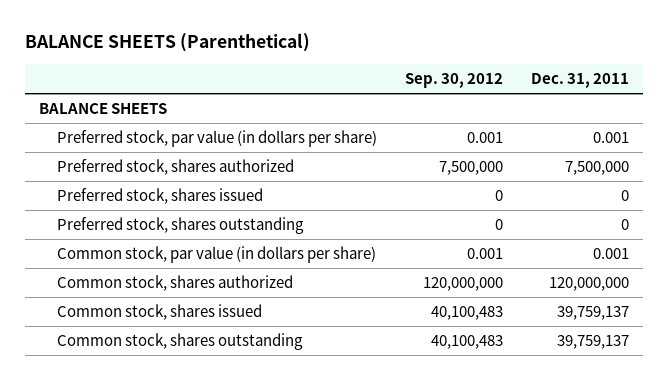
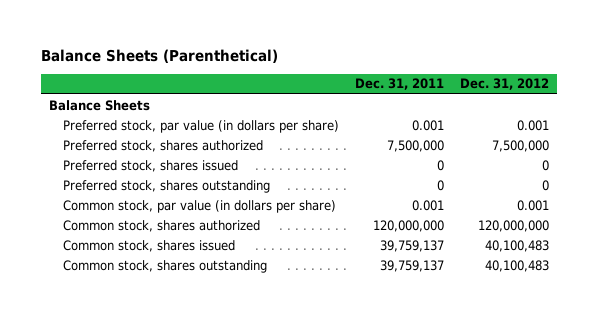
[24,33,310,53] BALANCE SHEETS (Parenthetical) -> [40,48,278,63] Balance Sheets (Parenthetical)
[405,72,504,88] Sep. 30, 2012 -> none
none -> [460,78,550,91] Dec. 31, 2012
[38,103,167,115] BALANCE SHEETS -> [48,99,150,111] Balance Sheets

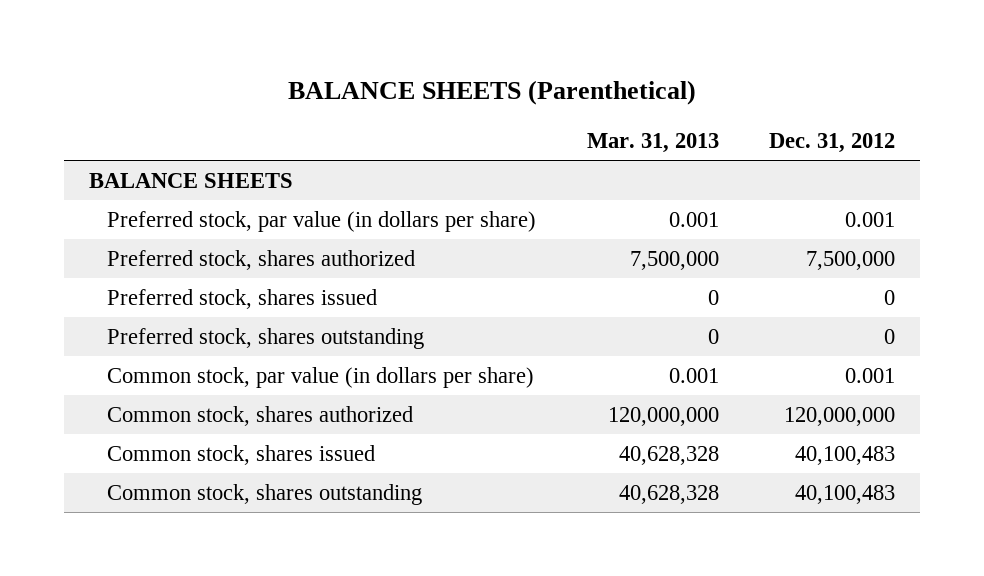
[40,48,278,63] Balance Sheets (Parenthetical) -> [287,79,696,105] BALANCE SHEETS (Parenthetical)
[354,78,444,91] Dec. 31, 2011 -> none
none -> [586,132,719,153] Mar. 31, 2013
[48,99,150,111] Balance Sheets -> [88,172,293,188] BALANCE SHEETS

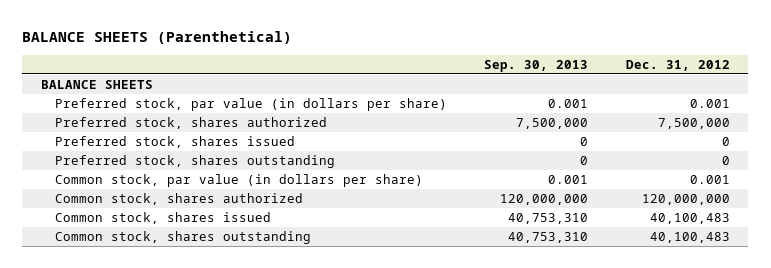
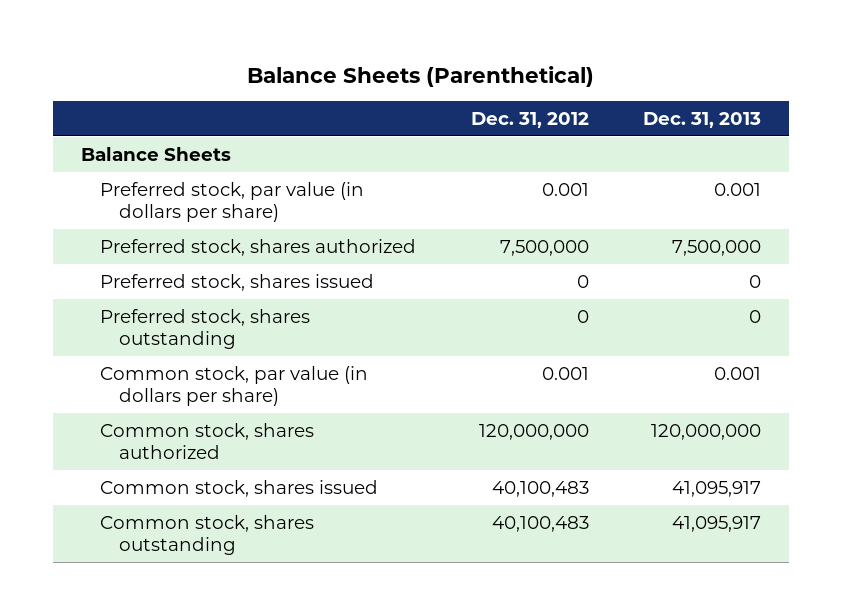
[22,30,293,44] BALANCE SHEETS (Parenthetical) -> [247,65,595,87] Balance Sheets (Parenthetical)
[484,59,589,72] Sep. 30, 2013 -> none
none -> [643,112,762,129] Dec. 31, 2013
[41,80,154,90] BALANCE SHEETS -> [80,146,231,161] Balance Sheets

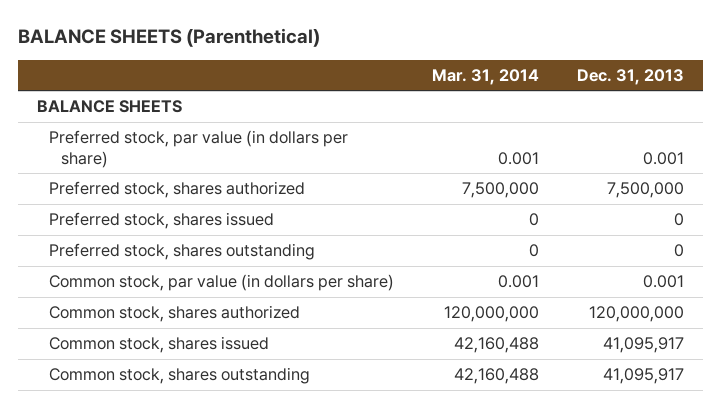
[247,65,595,87] Balance Sheets (Parenthetical) -> [17,28,320,48] BALANCE SHEETS (Parenthetical)
[470,112,589,129] Dec. 31, 2012 -> none
none -> [432,69,540,86] Mar. 31, 2014
[80,146,231,161] Balance Sheets -> [36,100,182,114] BALANCE SHEETS

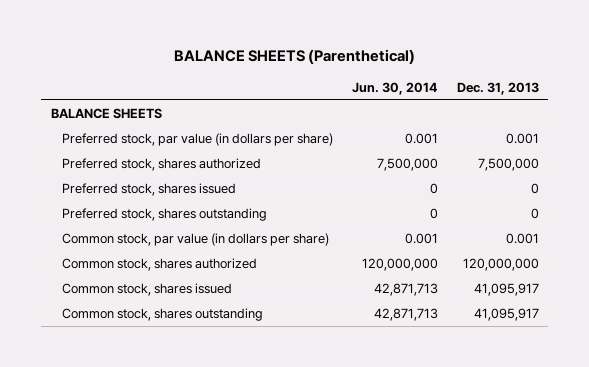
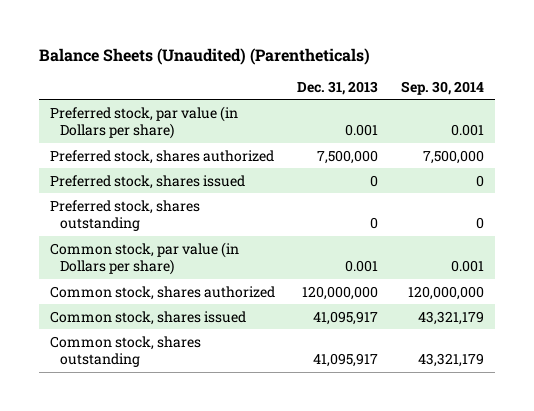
[173,49,415,65] BALANCE SHEETS (Parenthetical) -> [39,47,371,65] Balance Sheets (Unaudited) (Parentheticals)
[351,81,438,95] Jun. 30, 2014 -> none
none -> [400,80,484,95] Sep. 30, 2014
[50,108,162,120] BALANCE SHEETS -> none
[62,133,334,147] Preferred stock, par value (in dollars per share) -> [50,105,239,139] Preferred stock, par value (in Dollars per share)
[62,233,330,247] Common stock, par value (in dollars per share) -> [50,241,240,275] Common stock, par value (in Dollars per share)

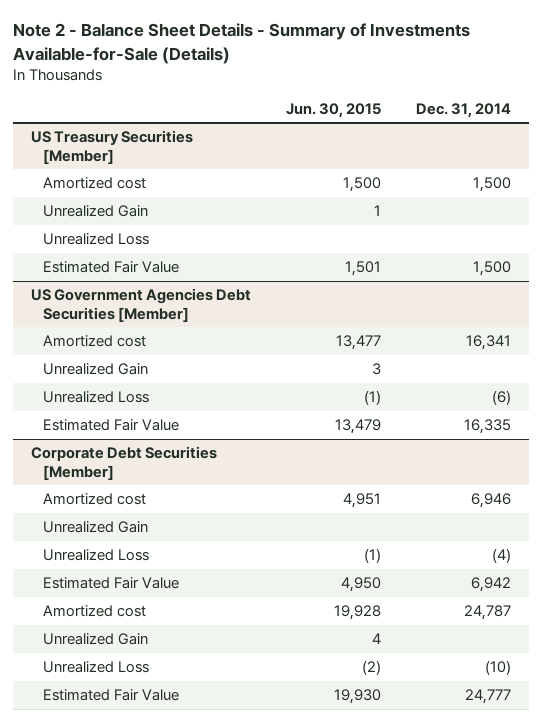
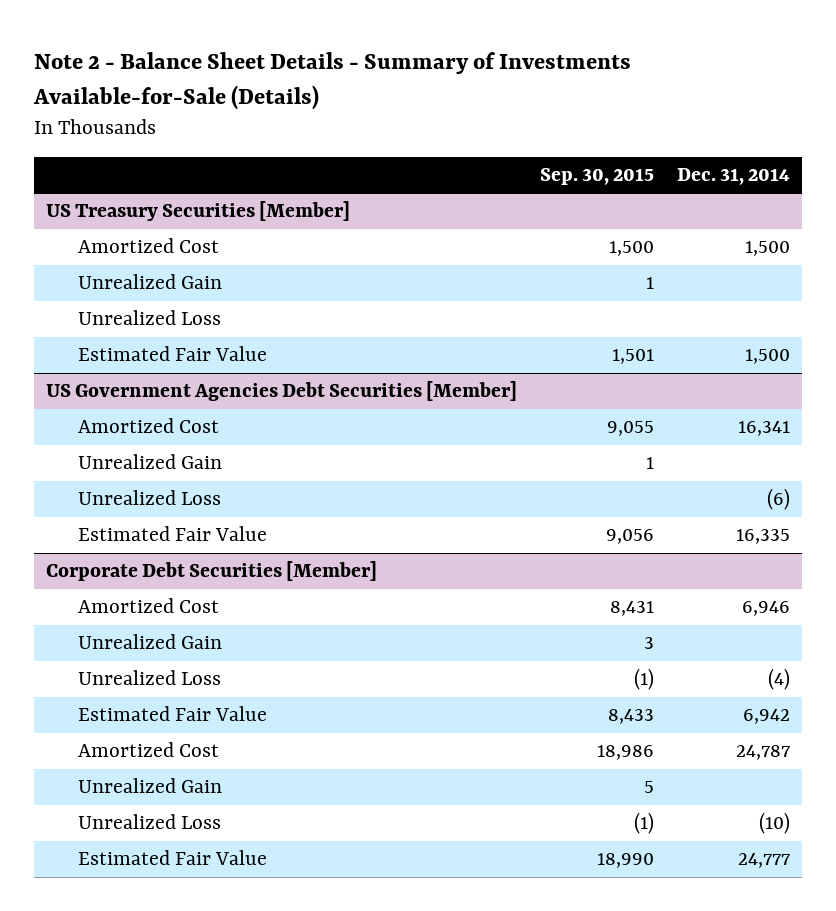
[286,102,382,118] Jun. 30, 2015 -> none
none -> [540,167,655,185] Sep. 30, 2015
[43,177,147,190] Amortized cost -> [78,238,220,254] Amortized Cost
[43,335,147,348] Amortized cost -> [78,418,220,434] Amortized Cost
[43,493,147,506] Amortized cost -> [78,598,220,614] Amortized Cost
[43,605,147,618] Amortized cost -> [78,742,220,758] Amortized Cost

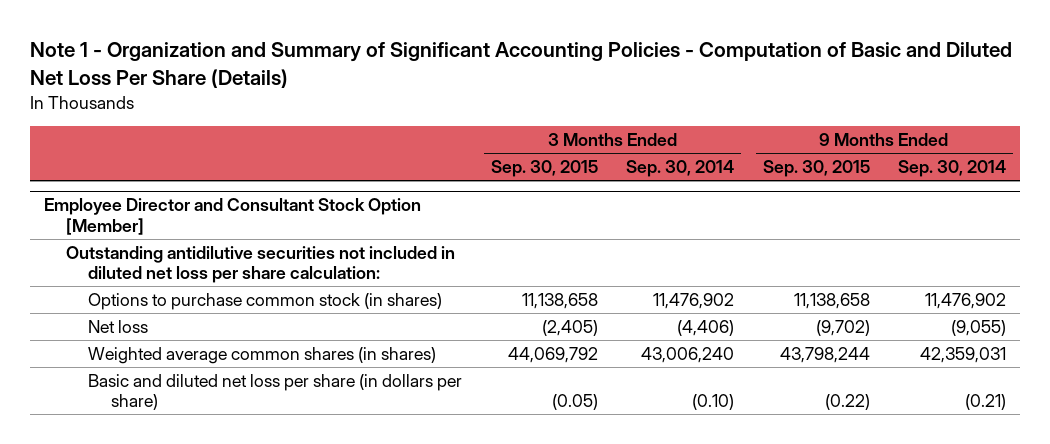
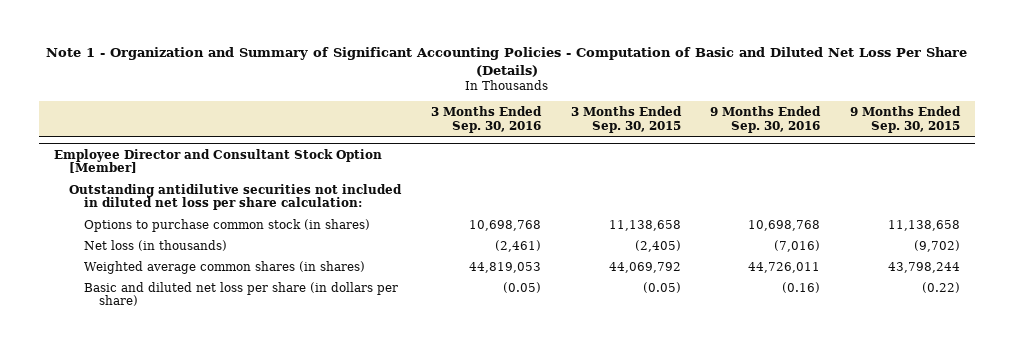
[626,160,735,178] Sep. 30, 2014 -> none
[897,160,1006,178] Sep. 30, 2014 -> none
none -> [430,105,542,133] 3 Months Ended Sep. 30, 2016
none -> [710,105,822,133] 9 Months Ended Sep. 30, 2016
[88,319,149,333] Net loss -> [84,239,228,251] Net loss (in thousands)

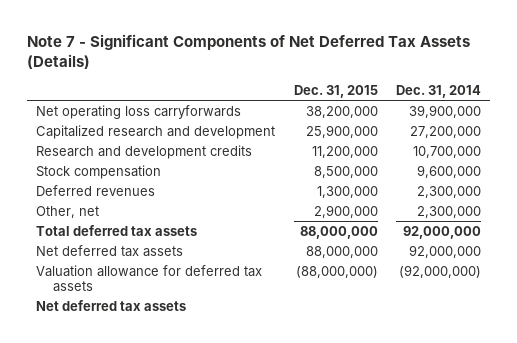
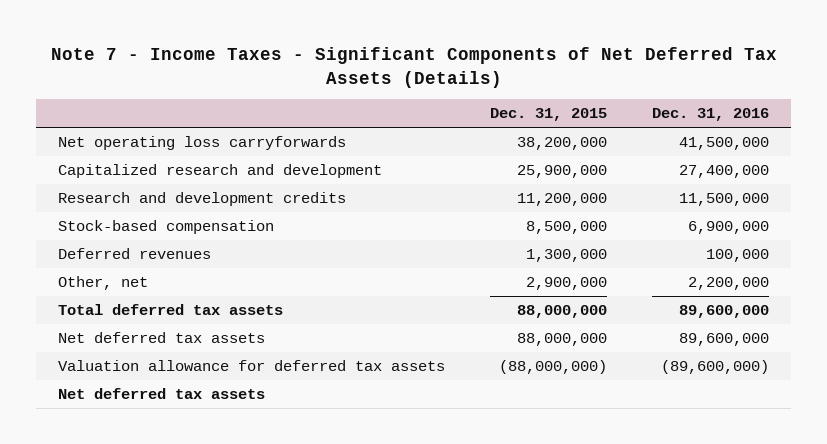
[26,33,470,70] Note 7 - Significant Components of Net Deferred Tax Assets (Details) -> [50,46,777,88] Note 7 - Income Taxes - Significant Components of Net Deferred Tax Assets (Details)
[396,84,482,98] Dec. 31, 2014 -> none
none -> [651,108,769,122] Dec. 31, 2016
[35,164,161,179] Stock compensation -> [58,220,275,235] Stock-based compensation

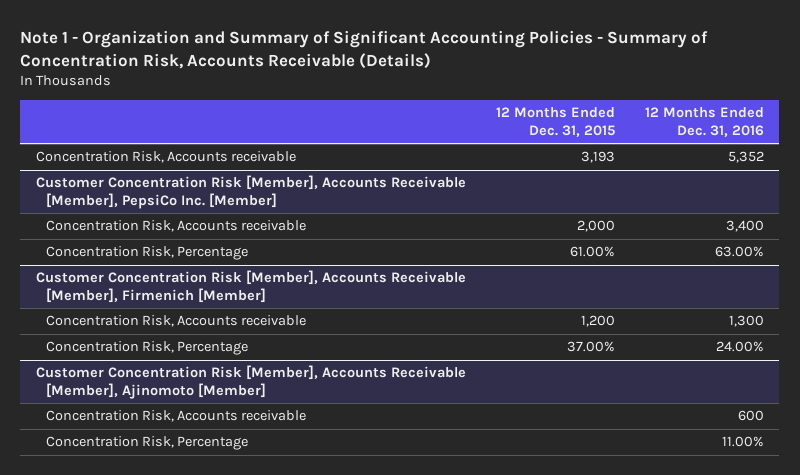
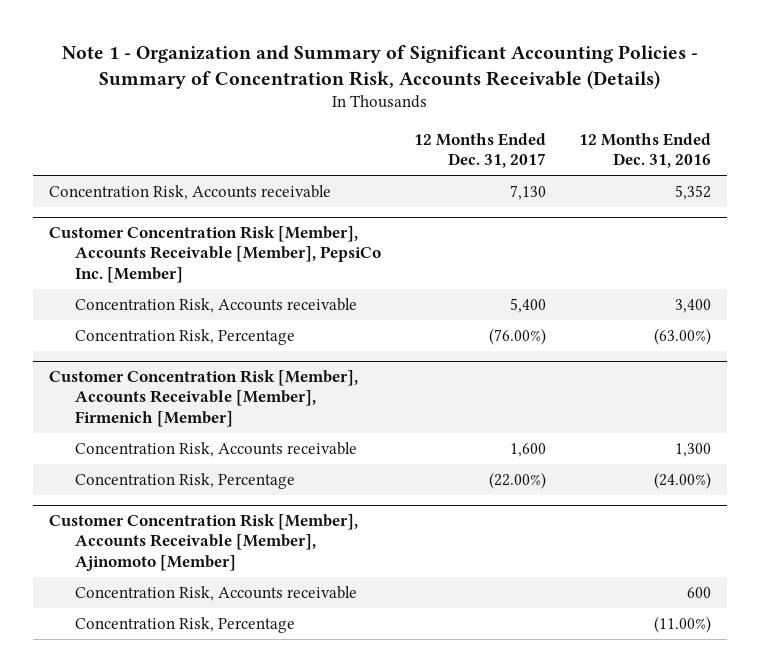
[495,107,615,137] 12 Months Ended Dec. 31, 2015 -> none
none -> [413,133,546,169] 12 Months Ended Dec. 31, 2017
[715,246,765,258] 63.00% -> [653,327,711,345] (63.00%)
[716,341,765,353] 24.00% -> [653,471,711,489] (24.00%)
[722,436,765,448] 11.00% -> [653,615,711,633] (11.00%)

